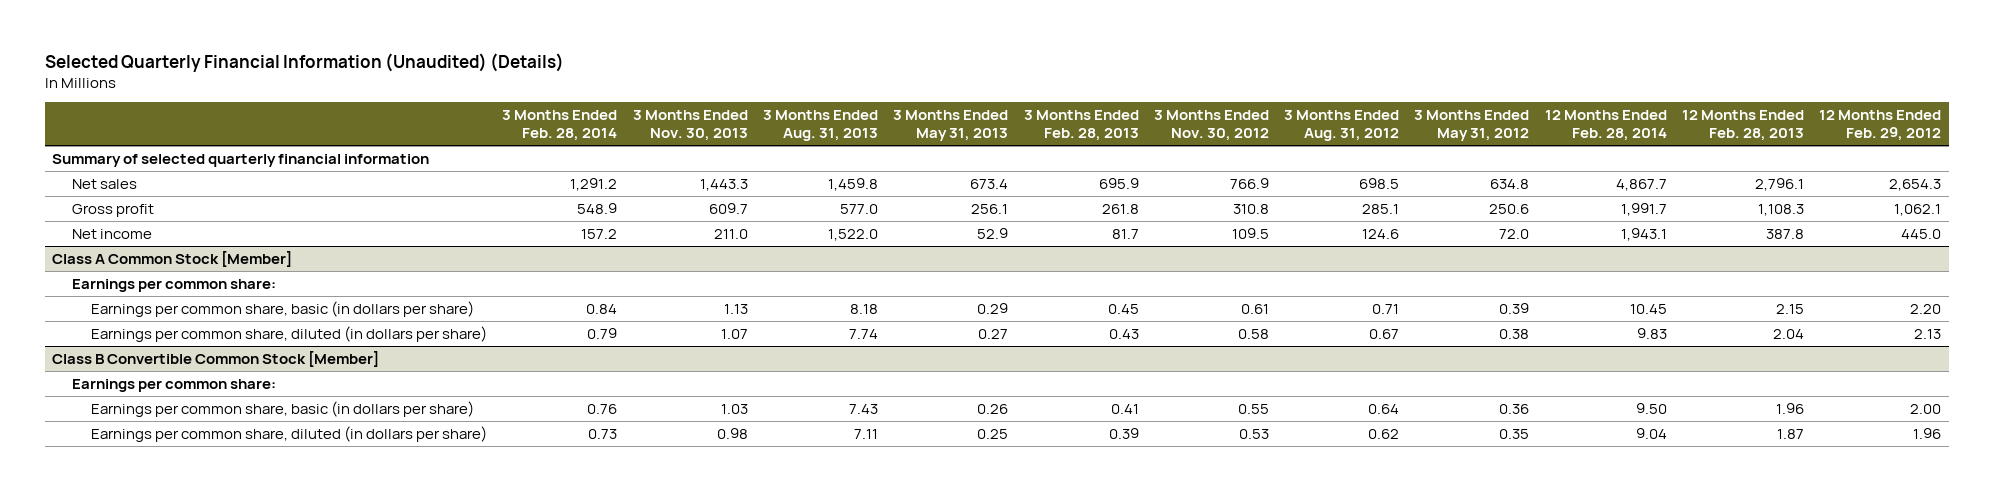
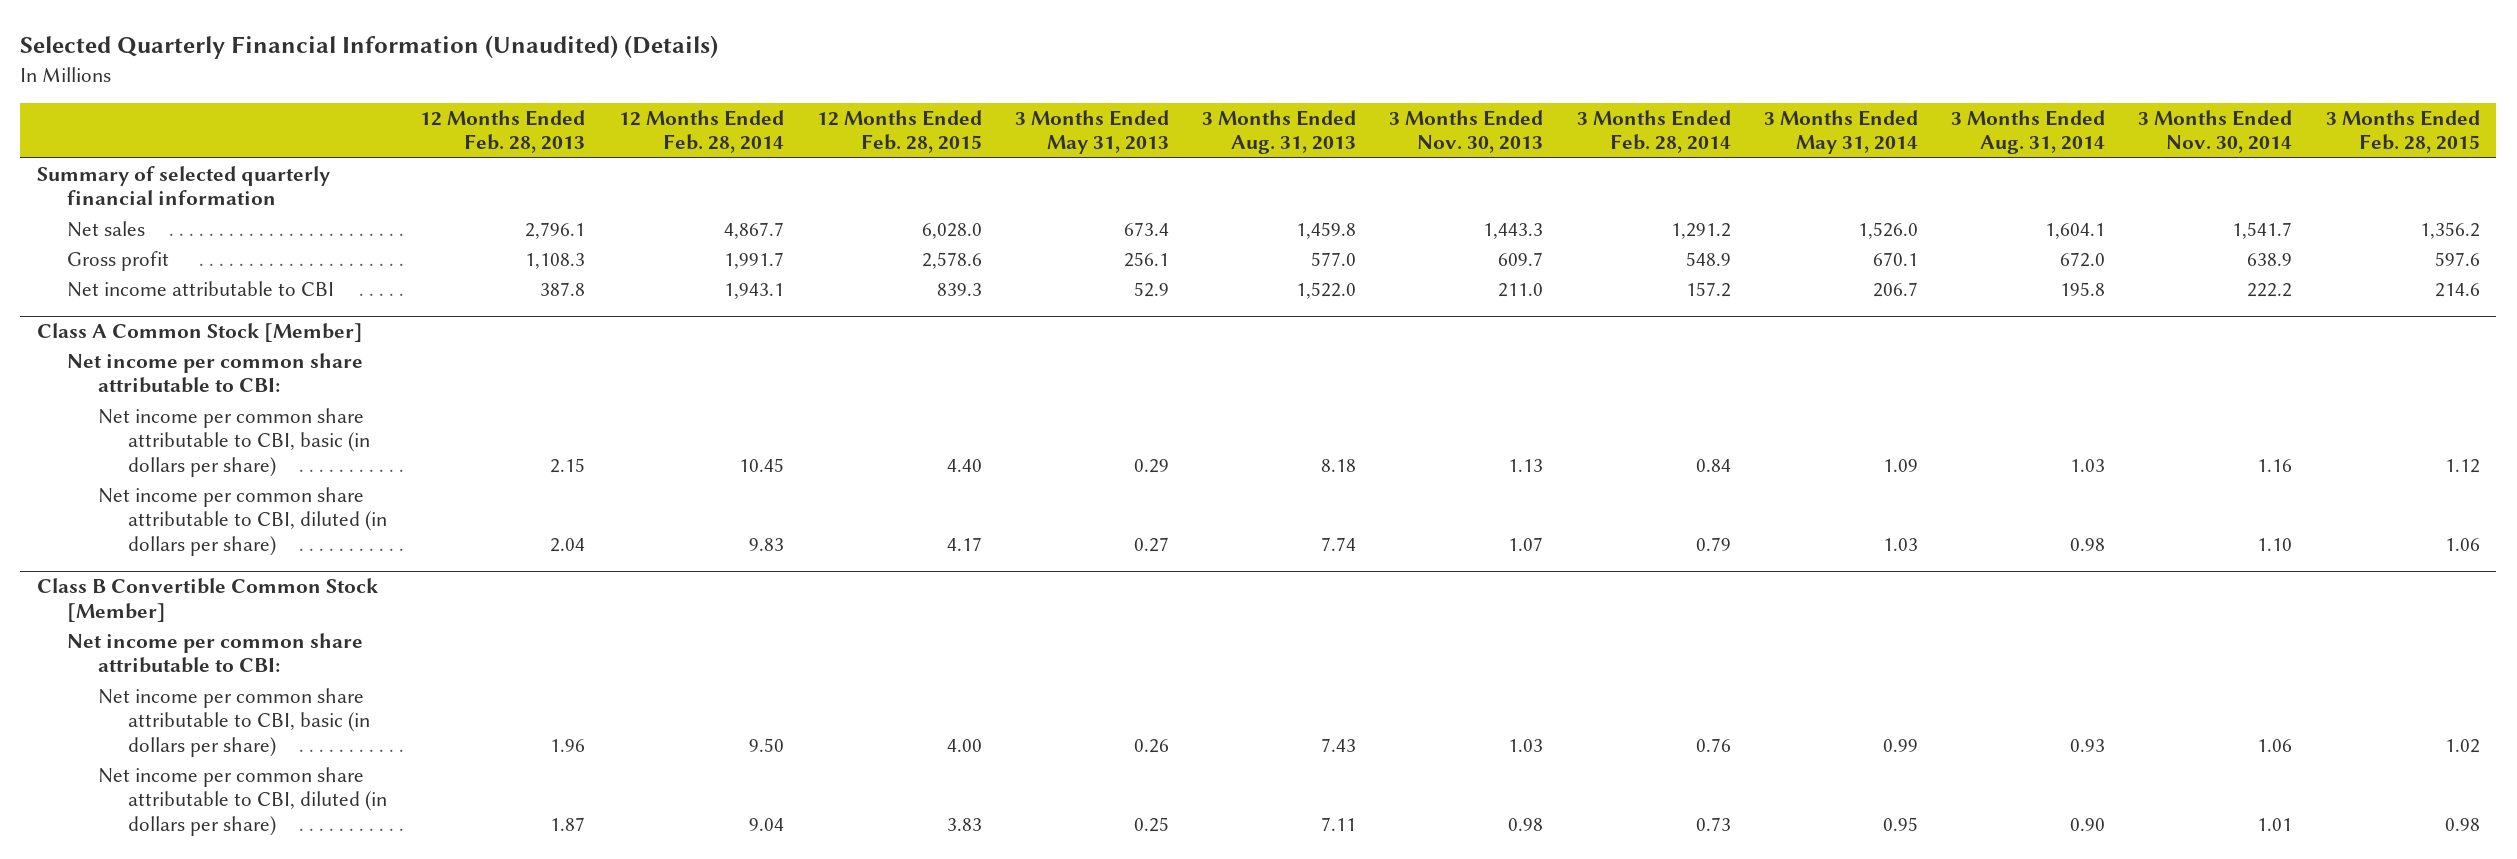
[1023,110,1139,141] 3 Months Ended Feb. 28, 2013 -> none
[1153,110,1269,141] 3 Months Ended Nov. 30, 2012 -> none
[1284,110,1400,141] 3 Months Ended Aug. 31, 2012 -> none
[1414,110,1530,141] 3 Months Ended May 31, 2012 -> none
[1819,110,1942,141] 12 Months Ended Feb. 29, 2012 -> none
none -> [816,109,982,154] 12 Months Ended Feb. 28, 2015
none -> [1763,109,1918,155] 3 Months Ended May 31, 2014
none -> [1951,109,2106,155] 3 Months Ended Aug. 31, 2014
none -> [2138,109,2293,154] 3 Months Ended Nov. 30, 2014
none -> [2325,109,2480,154] 3 Months Ended Feb. 28, 2015
[71,229,152,240] Net income -> [67,280,335,297] Net income attributable to CBI
[71,279,276,293] Earnings per common share: -> [67,352,364,394] Net income per common share attributable to CBI:
[91,301,475,318] Earnings per common share, basic (in dollars per share) -> [97,407,371,477] Net income per common share attributable to CBI, basic (in dollars per share)
[91,326,488,343] Earnings per common share, diluted (in dollars per share) -> [97,486,388,556] Net income per common share attributable to CBI, diluted (in dollars per share)
[71,379,276,393] Earnings per common share: -> [67,632,364,674] Net income per common share attributable to CBI:
[91,401,475,418] Earnings per common share, basic (in dollars per share) -> [97,687,371,757] Net income per common share attributable to CBI, basic (in dollars per share)
[91,426,488,443] Earnings per common share, diluted (in dollars per share) -> [97,766,388,836] Net income per common share attributable to CBI, diluted (in dollars per share)

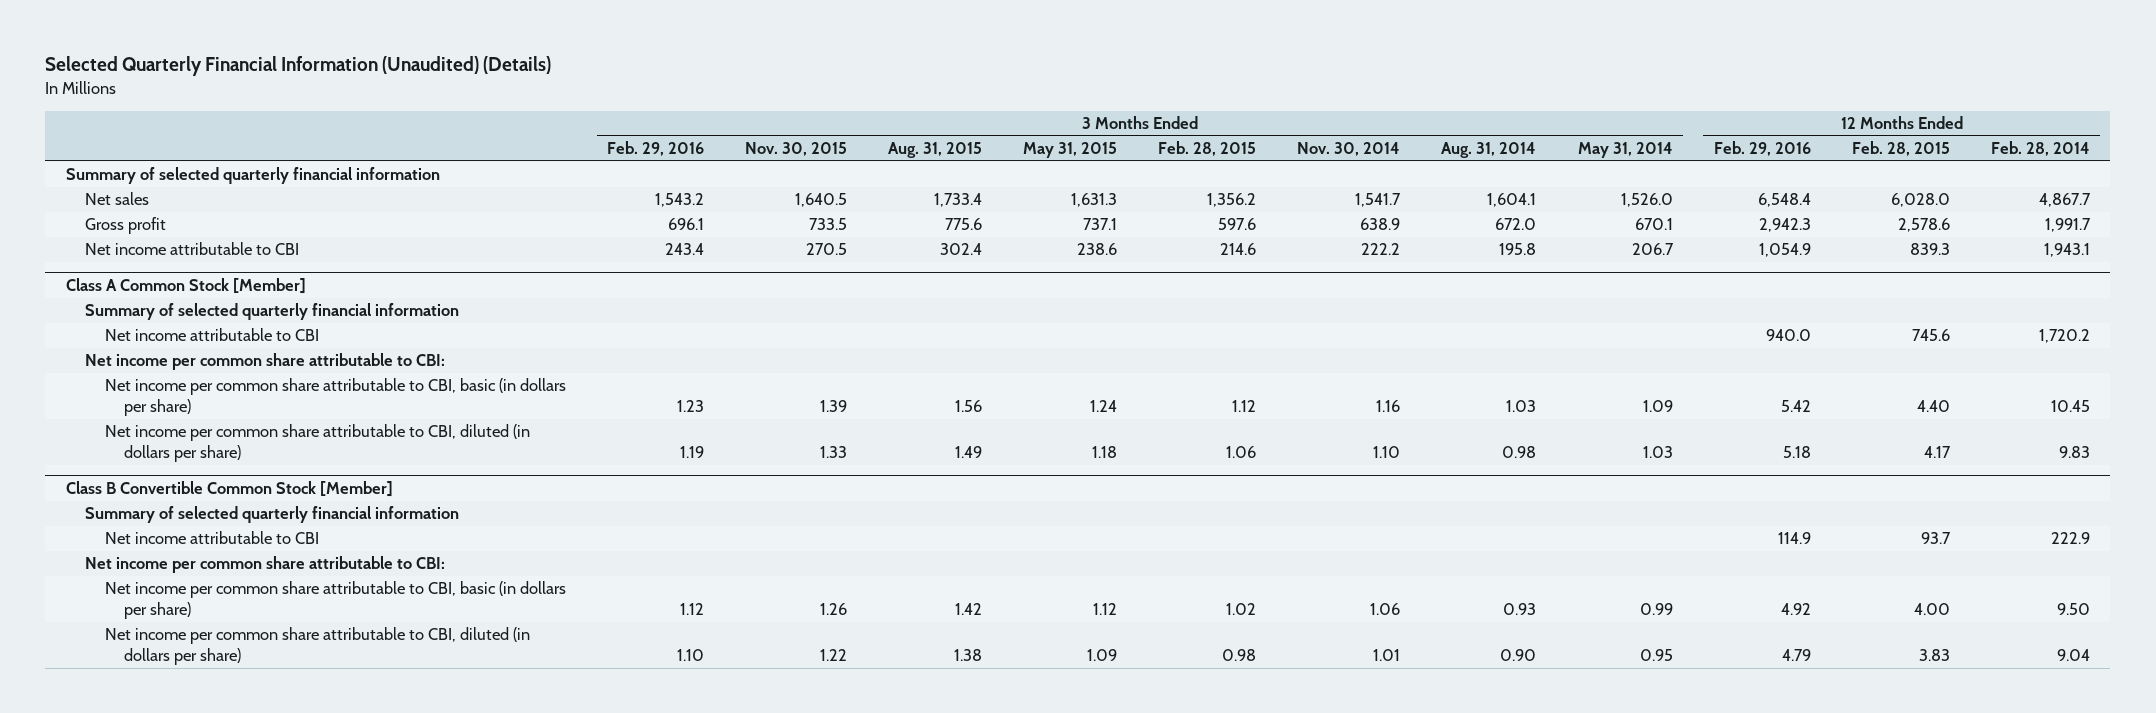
[420,109,586,154] 12 Months Ended Feb. 28, 2013 -> none
[1014,109,1169,155] 3 Months Ended May 31, 2013 -> none
[1202,109,1357,155] 3 Months Ended Aug. 31, 2013 -> none
[1389,109,1544,154] 3 Months Ended Nov. 30, 2013 -> none
[1576,109,1731,154] 3 Months Ended Feb. 28, 2014 -> none
none -> [606,141,704,157] Feb. 29, 2016
none -> [744,142,847,157] Nov. 30, 2015
none -> [888,142,983,159] Aug. 31, 2015
none -> [1023,142,1118,159] May 31, 2015
none -> [1713,141,1811,157] Feb. 29, 2016
none -> [85,303,460,321] Summary of selected quarterly financial information
none -> [104,328,319,342] Net income attributable to CBI
none -> [85,506,460,524] Summary of selected quarterly financial information
none -> [104,531,319,545] Net income attributable to CBI

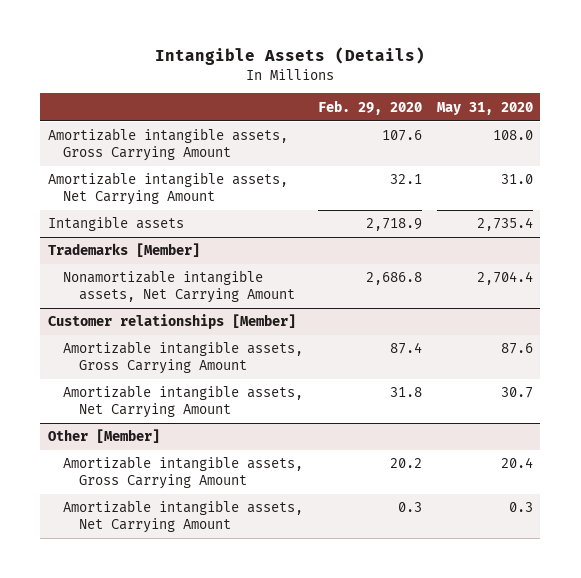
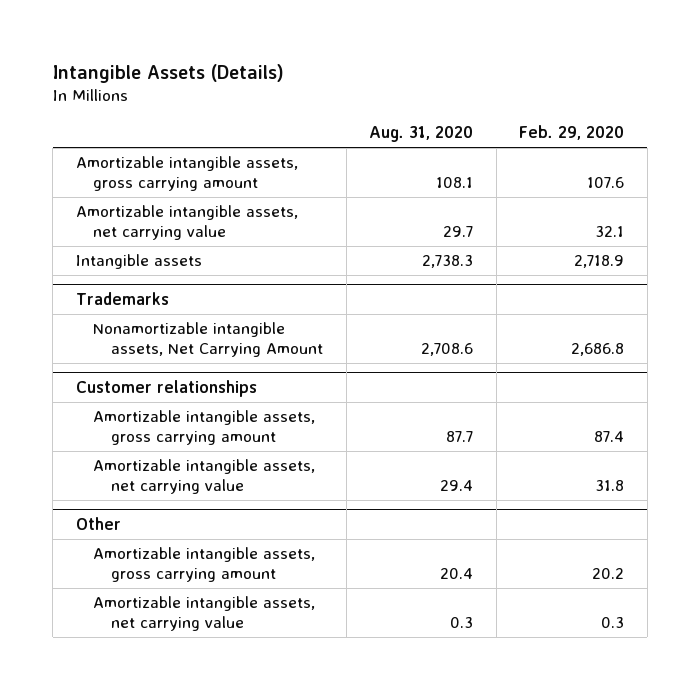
[436,101,533,115] May 31, 2020 -> none
none -> [369,126,474,143] Aug. 31, 2020
[47,128,288,162] Amortizable intangible assets, Gross Carrying Amount -> [75,156,298,191] Amortizable intangible assets, gross carrying amount
[47,172,288,206] Amortizable intangible assets, Net Carrying Amount -> [75,205,298,240] Amortizable intangible assets, net carrying value
[47,243,200,258] Trademarks [Member] -> [75,292,169,306] Trademarks
[47,314,296,330] Customer relationships [Member] -> [75,380,257,398] Customer relationships
[63,341,304,375] Amortizable intangible assets, Gross Carrying Amount -> [93,410,316,445] Amortizable intangible assets, gross carrying amount
[63,385,304,419] Amortizable intangible assets, Net Carrying Amount -> [93,459,316,494] Amortizable intangible assets, net carrying value
[47,429,160,444] Other [Member] -> [75,517,121,531] Other
[63,456,304,490] Amortizable intangible assets, Gross Carrying Amount -> [93,547,316,582] Amortizable intangible assets, gross carrying amount
[63,500,304,534] Amortizable intangible assets, Net Carrying Amount -> [93,596,316,631] Amortizable intangible assets, net carrying value

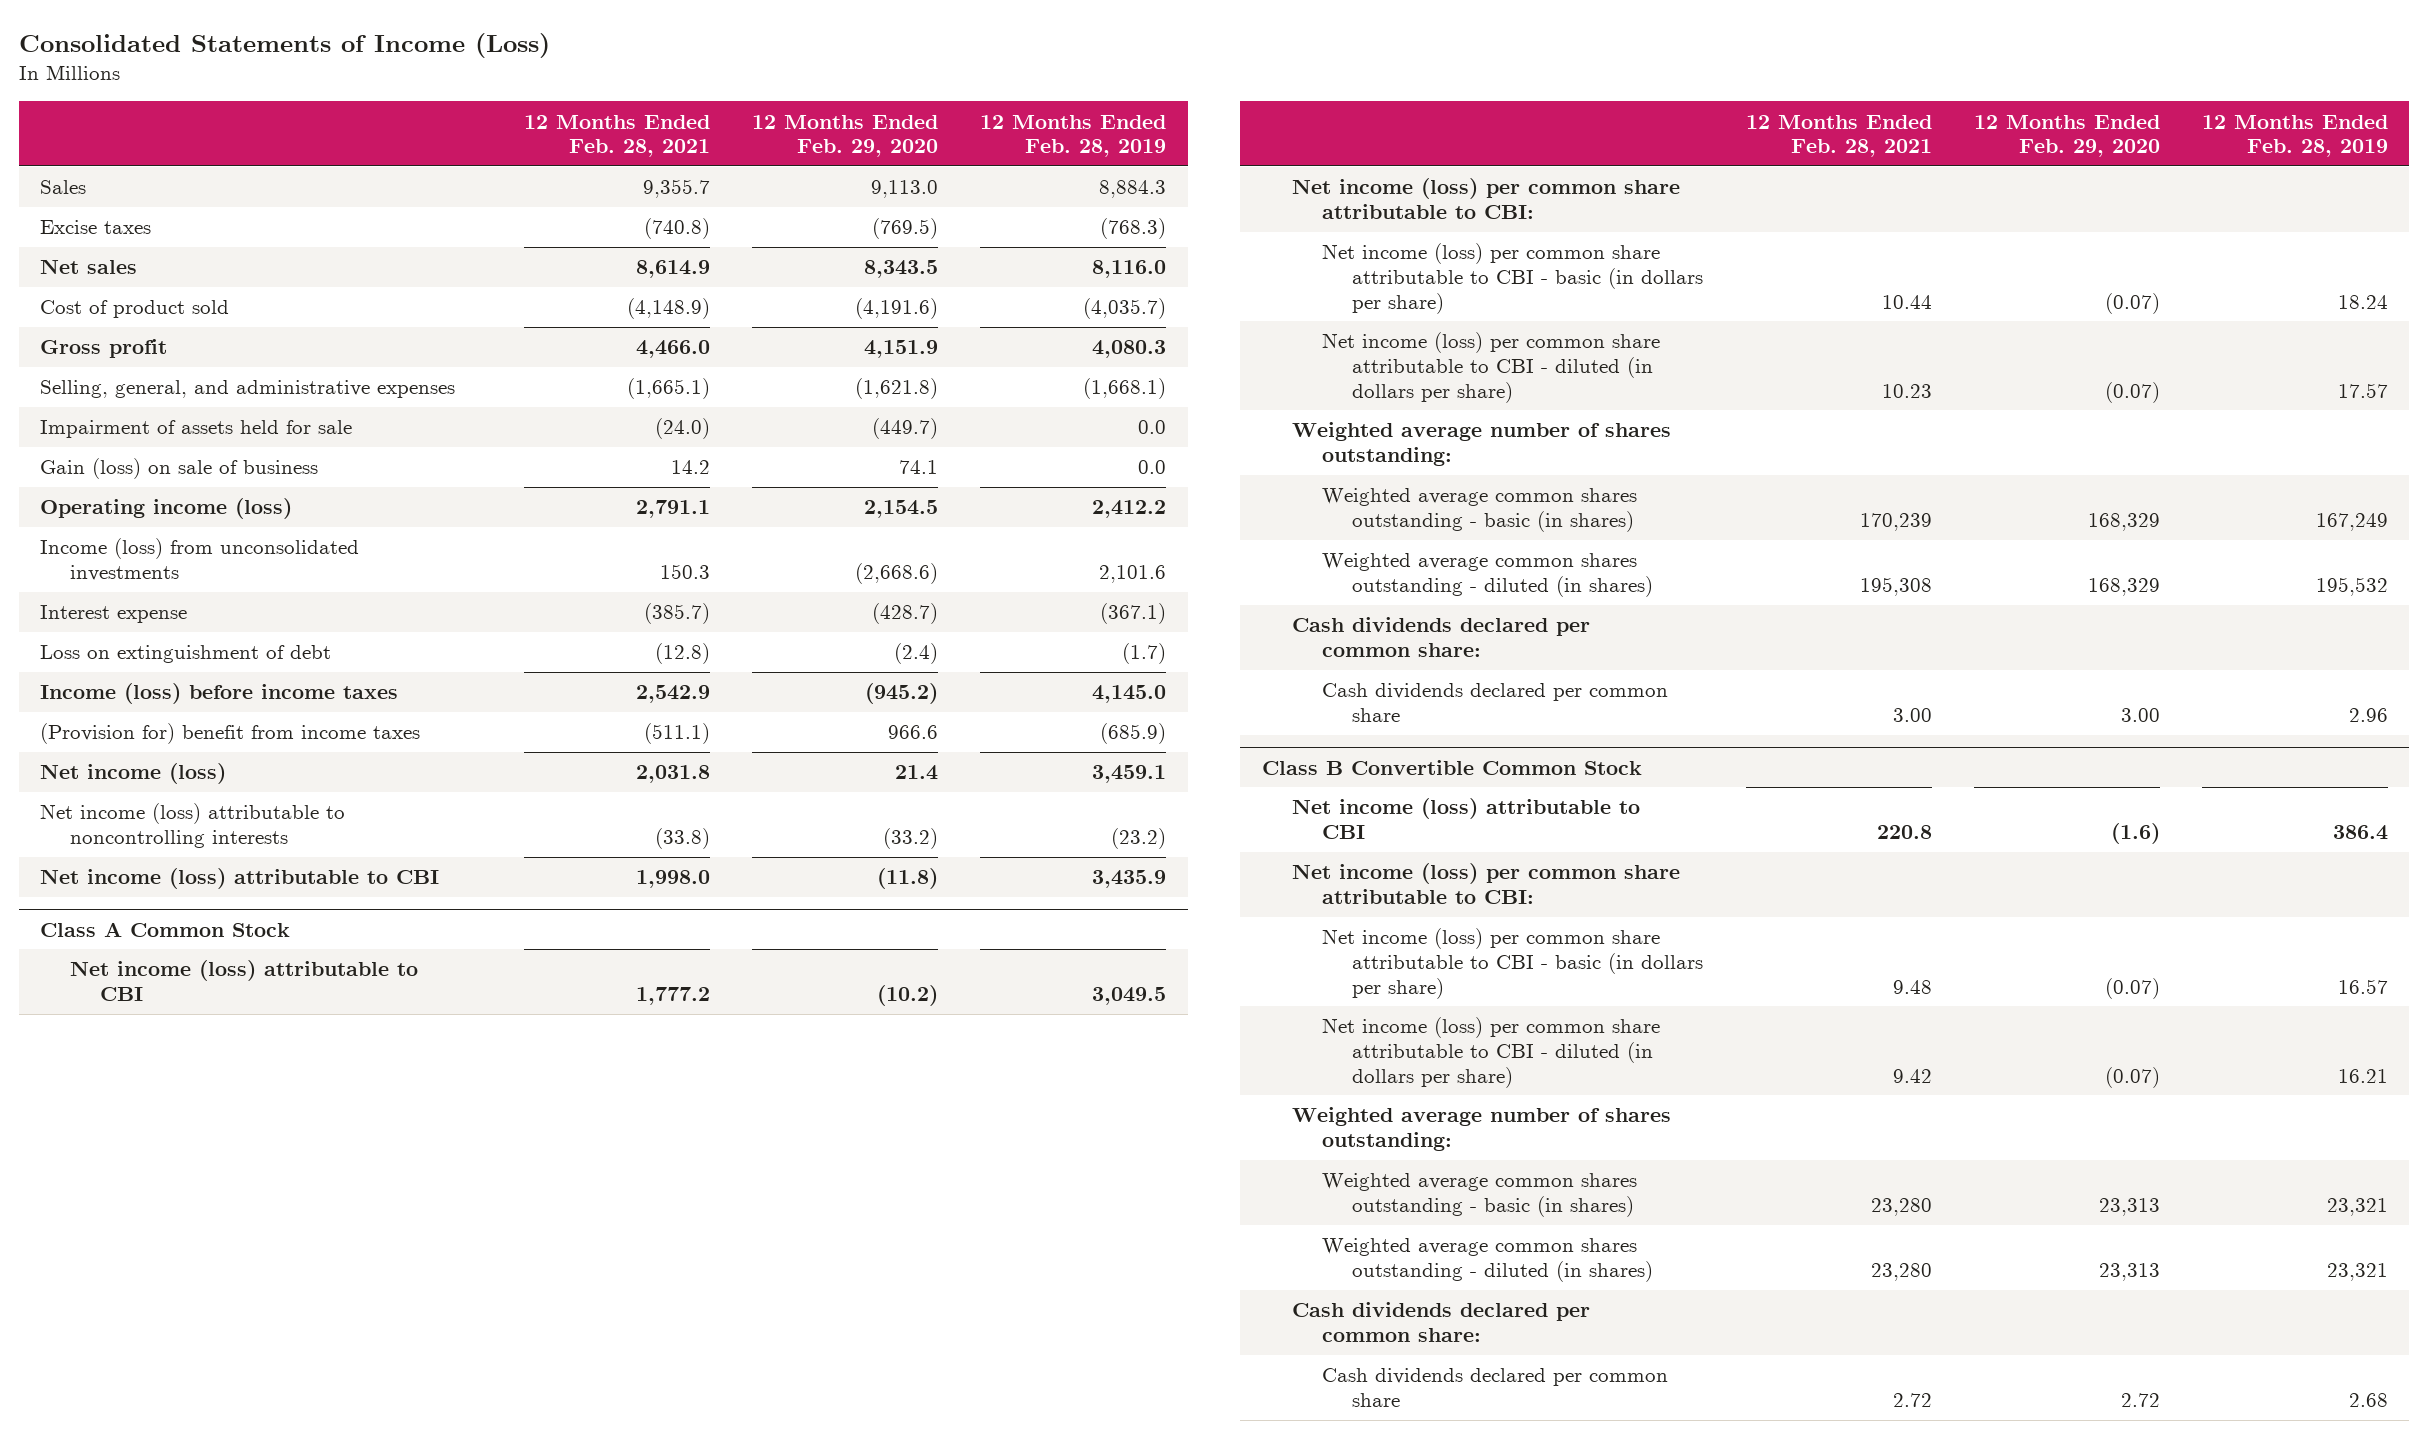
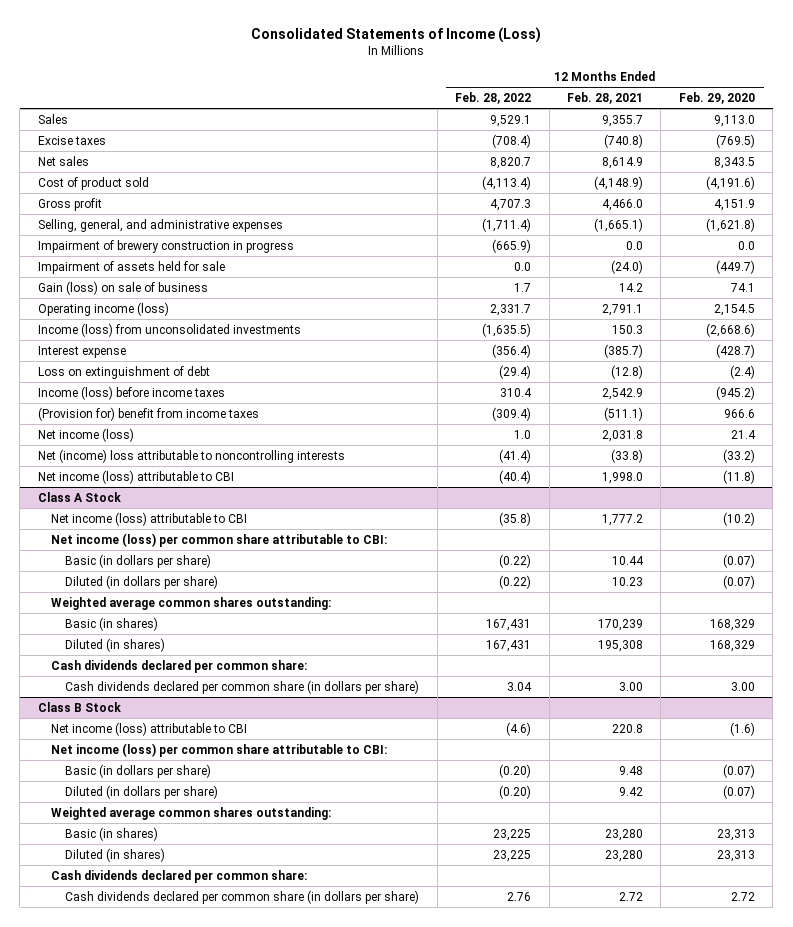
[980,114,1167,158] 12 Months Ended Feb. 28, 2019 -> none
none -> [455,92,532,105] Feb. 28, 2022
none -> [37,239,294,253] Impairment of brewery construction in progress
[39,803,345,848] Net income (loss) attributable to noncontrolling interests -> [37,448,345,463] Net (income) loss attributable to noncontrolling interests
[39,921,290,937] Class A Common Stock -> [37,491,121,502] Class A Stock
[1322,243,1704,314] Net income (loss) per common share attributable to CBI - basic (in dollars per share) -> [65,553,212,568] Basic (in dollars per share)
[1322,332,1661,403] Net income (loss) per common share attributable to CBI - diluted (in dollars per share) -> [65,574,219,589] Diluted (in dollars per share)
[1291,422,1671,466] Weighted average number of shares outstanding: -> [51,596,332,610] Weighted average common shares outstanding:
[1322,488,1638,532] Weighted average common shares outstanding - basic (in shares) -> [65,616,159,631] Basic (in shares)
[1322,553,1654,597] Weighted average common shares outstanding - diluted (in shares) -> [65,637,166,652] Diluted (in shares)
[1322,683,1669,722] Cash dividends declared per common share -> [65,679,420,694] Cash dividends declared per common share (in dollars per share)
[1261,759,1642,775] Class B Convertible Common Stock -> [37,701,121,712] Class B Stock
[1322,928,1704,999] Net income (loss) per common share attributable to CBI - basic (in dollars per share) -> [65,763,212,778] Basic (in dollars per share)
[1322,1017,1661,1088] Net income (loss) per common share attributable to CBI - diluted (in dollars per share) -> [65,784,219,799] Diluted (in dollars per share)
[1291,1107,1671,1151] Weighted average number of shares outstanding: -> [51,806,332,820] Weighted average common shares outstanding:
[1322,1173,1638,1217] Weighted average common shares outstanding - basic (in shares) -> [65,826,159,841] Basic (in shares)
[1322,1238,1654,1282] Weighted average common shares outstanding - diluted (in shares) -> [65,847,166,862] Diluted (in shares)
[1322,1368,1669,1407] Cash dividends declared per common share -> [65,889,420,904] Cash dividends declared per common share (in dollars per share)

